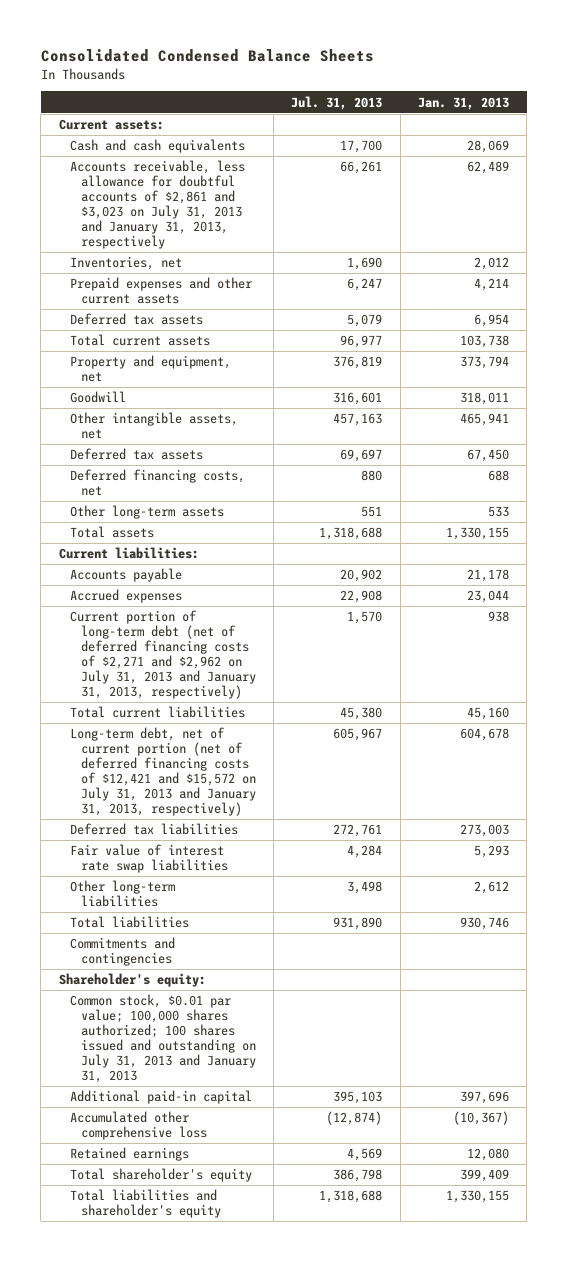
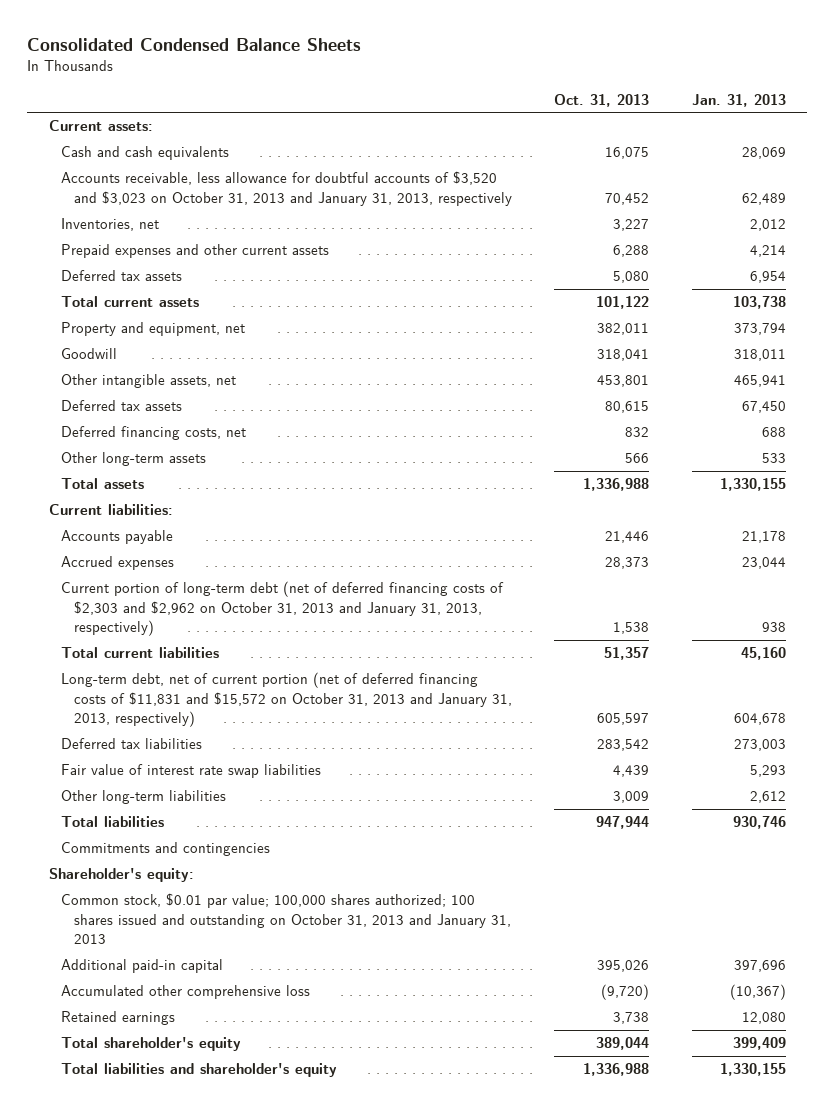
[291,95,383,110] Jul. 31, 2013 -> none
none -> [554,93,650,107] Oct. 31, 2013
[69,160,245,249] Accounts receivable, less allowance for doubtful accounts of $2,861 and $3,023 on July 31, 2013 and January 31, 2013, respectively -> [61,171,512,206] Accounts receivable, less allowance for doubtful accounts of $3,520 and $3,023 on October 31, 2013 and January 31, 2013, respectively
[69,610,256,699] Current portion of long-term debt (net of deferred financing costs of $2,271 and $2,962 on July 31, 2013 and January 31, 2013, respectively) -> [61,581,505,637] Current portion of long-term debt (net of deferred financing costs of $2,303 and $2,962 on October 31, 2013 and January 31, 2013, respectively)
[69,727,256,816] Long-term debt, net of current portion (net of deferred financing costs of $12,421 and $15,572 on July 31, 2013 and January 31, 2013, respectively) -> [61,672,512,728] Long-term debt, net of current portion (net of deferred financing costs of $11,831 and $15,572 on October 31, 2013 and January 31, 2013, respectively)
[69,994,256,1083] Common stock, $0.01 par value; 100,000 shares authorized; 100 shares issued and outstanding on July 31, 2013 and January 31, 2013 -> [61,893,511,945] Common stock, $0.01 par value; 100,000 shares authorized; 100 shares issued and outstanding on October 31, 2013 and January 31, 2013

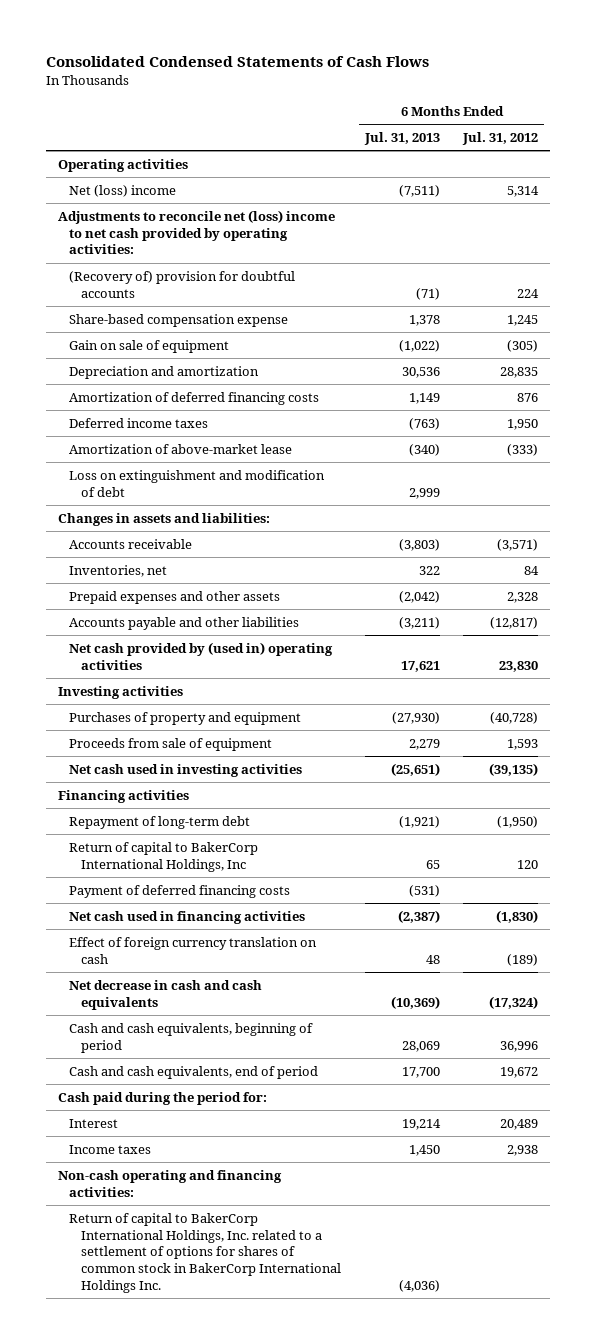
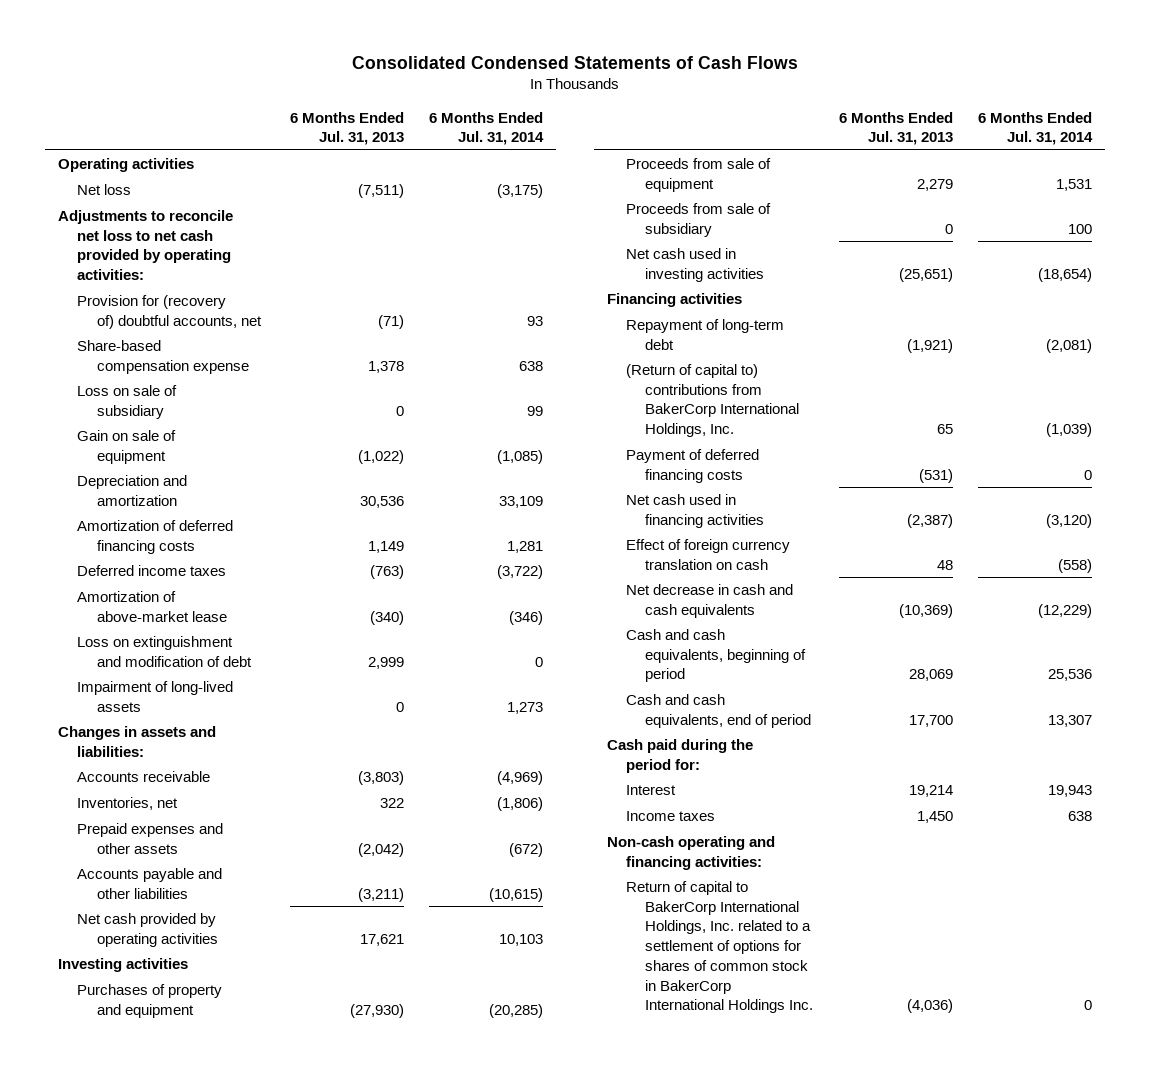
[462,131,539,145] Jul. 31, 2012 -> none
none -> [429,111,545,146] 6 Months Ended Jul. 31, 2014
[69,184,177,197] Net (loss) income -> [77,184,132,196] Net loss
[58,209,336,255] Adjustments to reconcile net (loss) income to net cash provided by operating activities: -> [58,210,234,281] Adjustments to reconcile net loss to net cash provided by operating activities:
[69,270,296,298] (Recovery of) provision for doubtful accounts -> [77,295,262,329] Provision for (recovery of) doubtful accounts, net
none -> [77,385,178,419] Loss on sale of subsidiary
none -> [77,681,234,712] Impairment of long-lived assets
[69,641,334,670] Net cash provided by (used in) operating activities -> [77,913,218,947] Net cash provided by operating activities
none -> [626,203,772,237] Proceeds from sale of subsidiary
[69,841,259,872] Return of capital to BakerCorp International Holdings, Inc -> [626,364,800,438] (Return of capital to) contributions from BakerCorp International Holdings, Inc.

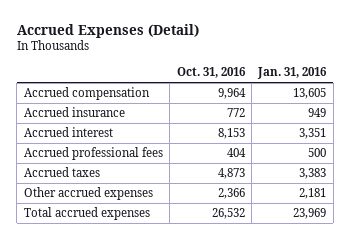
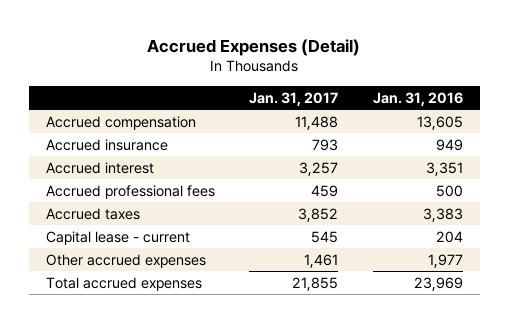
[176,67,246,79] Oct. 31, 2016 -> none
none -> [249,91,339,106] Jan. 31, 2017
none -> [45,230,190,245] Capital lease - current
[299,188,327,200] 2,181 -> [427,253,463,268] 1,977

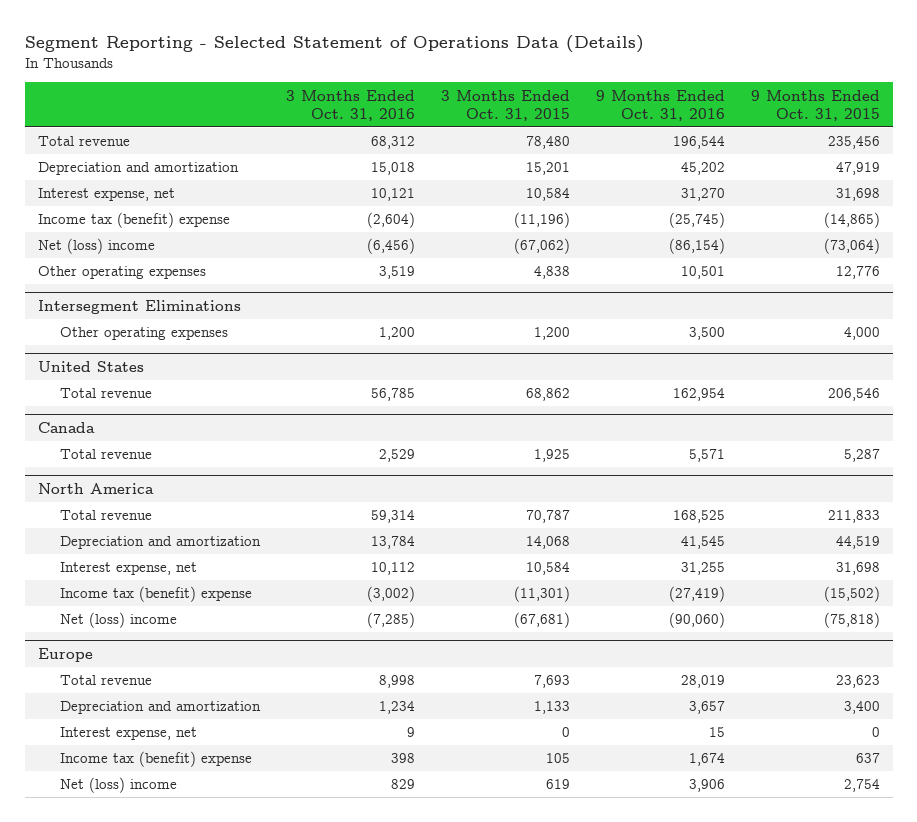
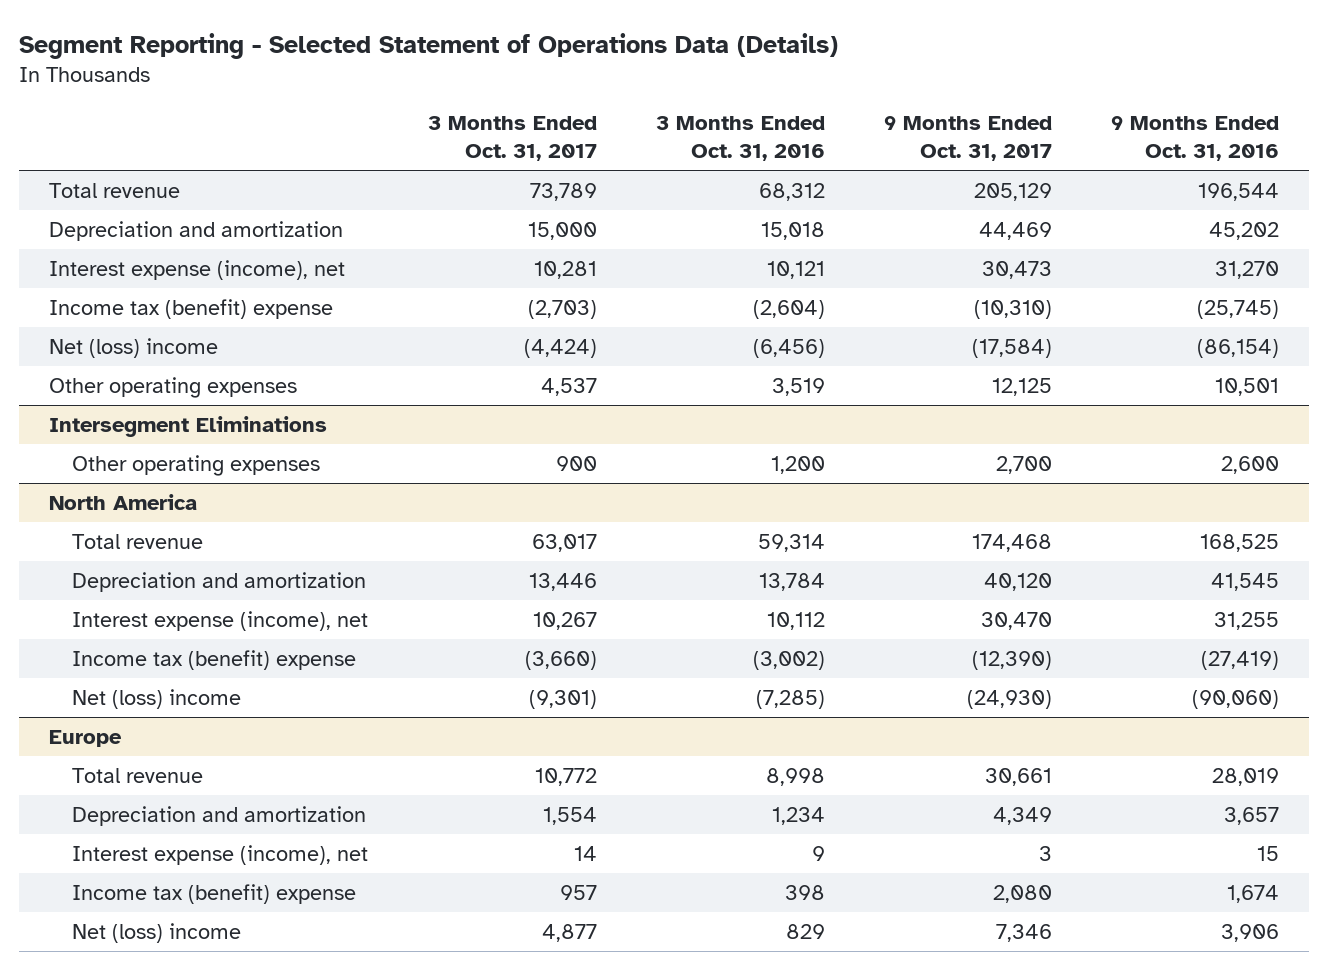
[440,89,570,121] 3 Months Ended Oct. 31, 2015 -> none
[750,89,880,121] 9 Months Ended Oct. 31, 2015 -> none
none -> [427,116,597,162] 3 Months Ended Oct. 31, 2017
none -> [883,116,1052,162] 9 Months Ended Oct. 31, 2017
[37,188,175,202] Interest expense, net -> [48,259,345,280] Interest expense (income), net
[37,361,144,373] United States -> none
[59,388,152,399] Total revenue -> none
[37,422,95,434] Canada -> none
[59,449,152,460] Total revenue -> none
[688,327,725,341] 3,500 -> [1220,455,1279,474] 2,600
[59,562,197,576] Interest expense, net -> [72,610,369,631] Interest expense (income), net
[59,727,197,741] Interest expense, net -> [72,844,369,865] Interest expense (income), net

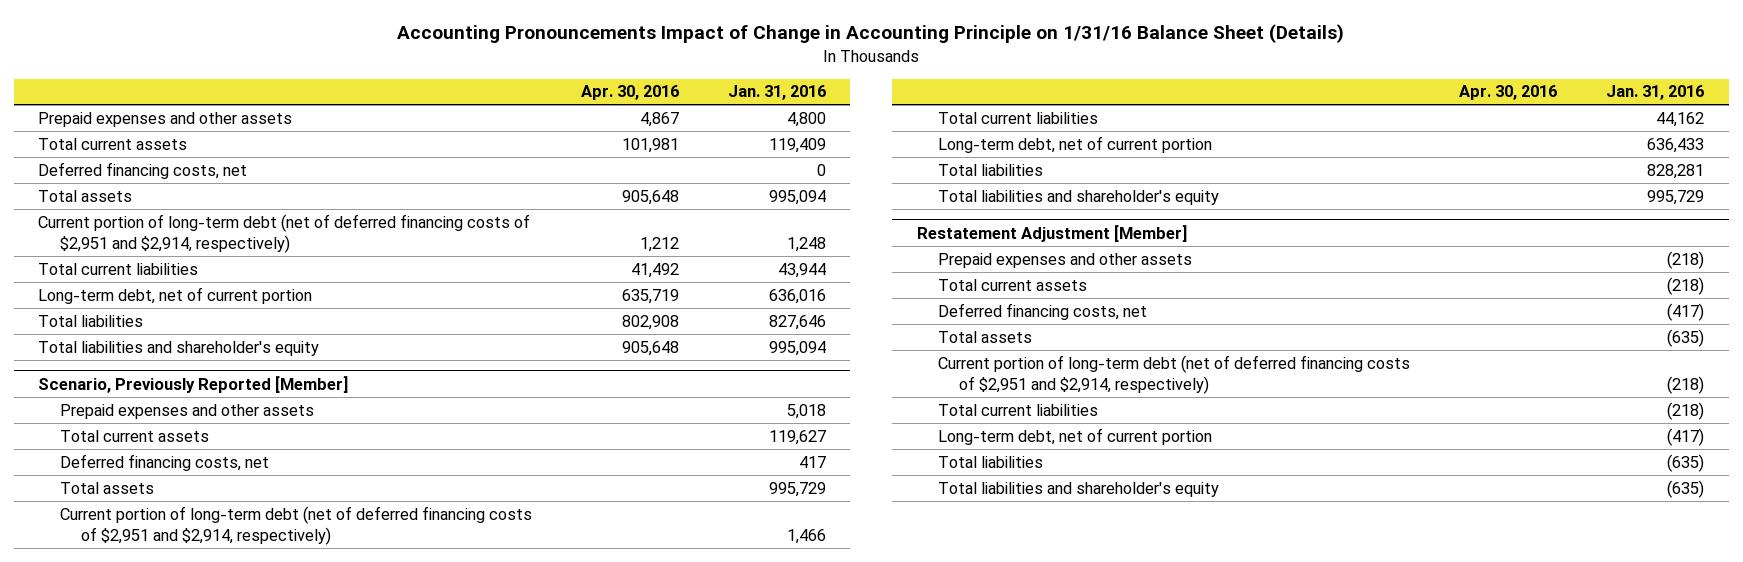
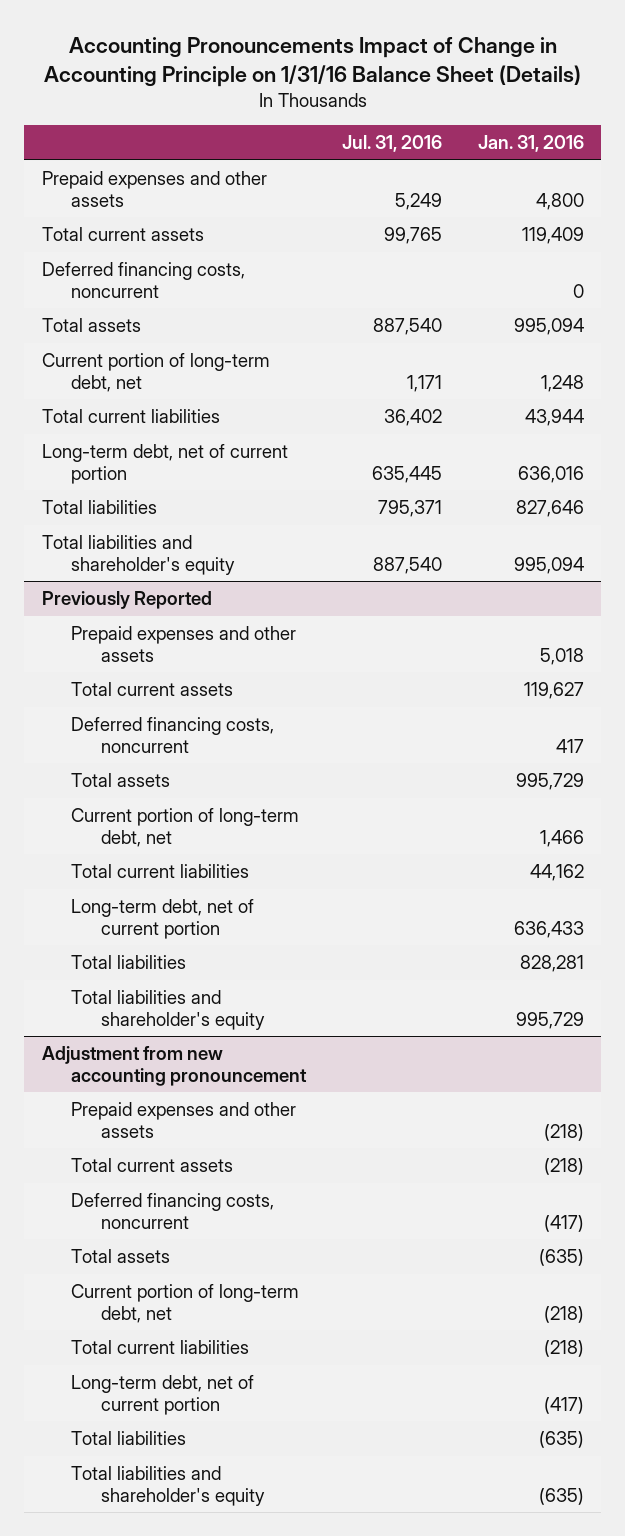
[580,85,679,101] Apr. 30, 2016 -> none
none -> [341,135,442,153] Jul. 31, 2016
[38,161,248,179] Deferred financing costs, net -> [41,262,245,298] Deferred financing costs, noncurrent
[38,213,531,254] Current portion of long-term debt (net of deferred financing costs of $2,951 and $2,914, respectively) -> [41,353,270,392] Current portion of long-term debt, net
[38,375,350,393] Scenario, Previously Reported [Member] -> [41,591,212,610] Previously Reported
[59,453,269,471] Deferred financing costs, net -> [71,717,275,753] Deferred financing costs, noncurrent
[59,505,532,546] Current portion of long-term debt (net of deferred financing costs of $2,951 and $2,914, respectively) -> [71,808,300,847] Current portion of long-term debt, net
[916,224,1188,242] Restatement Adjustment [Member] -> [41,1046,308,1086] Adjustment from new accounting pronouncement
[938,302,1148,320] Deferred financing costs, net -> [71,1193,275,1229] Deferred financing costs, noncurrent
[938,354,1411,395] Current portion of long-term debt (net of deferred financing costs of $2,951 and $2,914, respectively) -> [71,1284,300,1323] Current portion of long-term debt, net

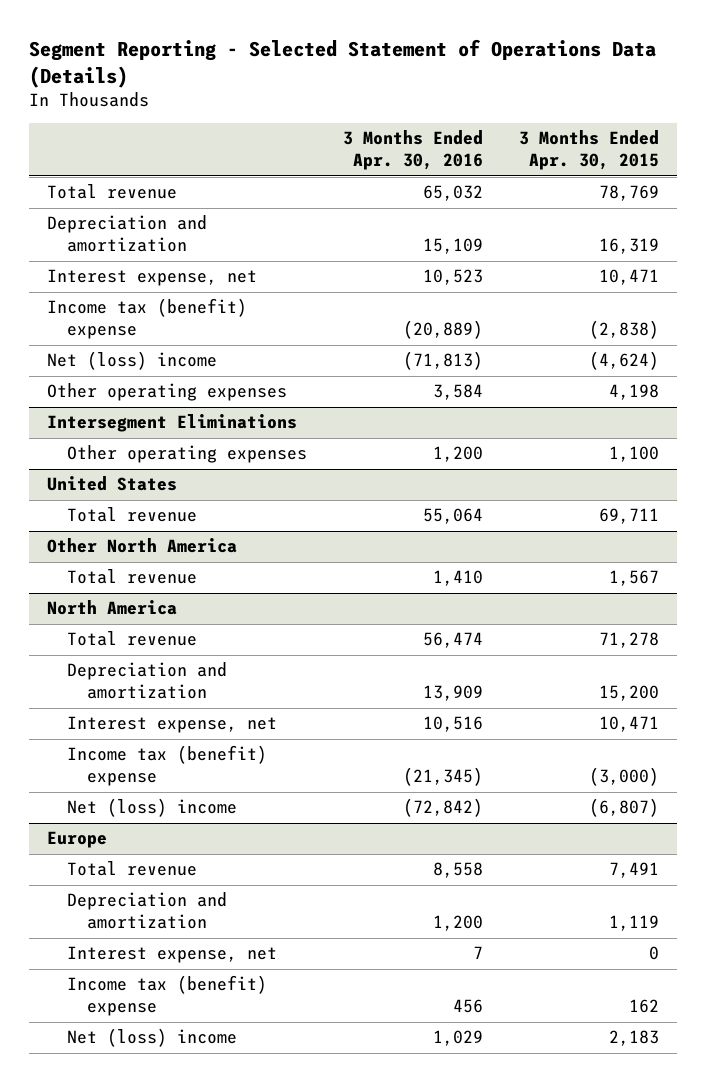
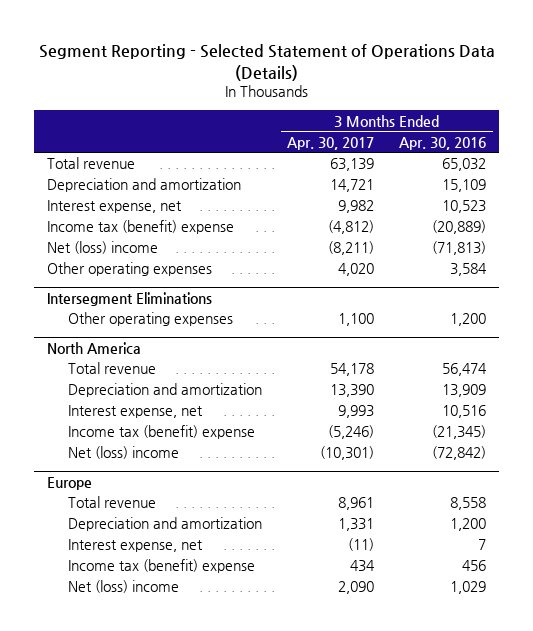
[519,130,660,171] 3 Months Ended Apr. 30, 2015 -> none
none -> [287,136,375,150] Apr. 30, 2017
[46,476,177,492] United States -> none
[67,507,198,523] Total revenue -> none
[46,538,237,554] Other North America -> none
[67,569,198,585] Total revenue -> none

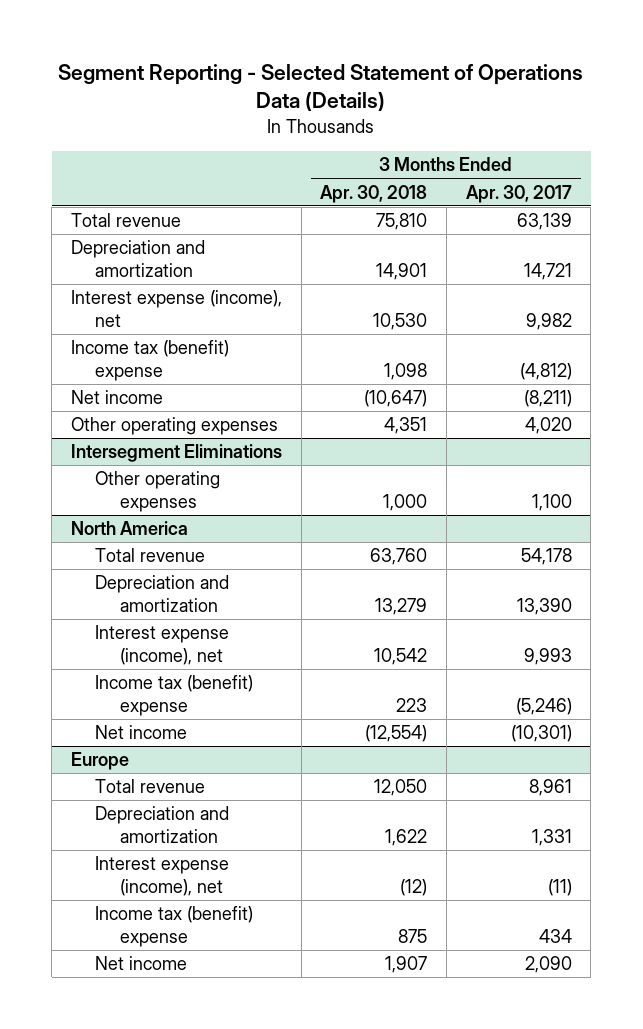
[399,136,487,150] Apr. 30, 2016 -> none
none -> [320,184,428,203] Apr. 30, 2018
[46,200,182,214] Interest expense, net -> [70,290,282,328] Interest expense (income), net
[46,241,158,255] Net (loss) income -> [70,390,163,405] Net income
[68,405,204,419] Interest expense, net -> [95,625,230,666] Interest expense (income), net
[68,446,180,460] Net (loss) income -> [95,725,188,740] Net income
[68,539,204,553] Interest expense, net -> [95,856,230,897] Interest expense (income), net
[68,580,180,594] Net (loss) income -> [95,956,188,971] Net income

